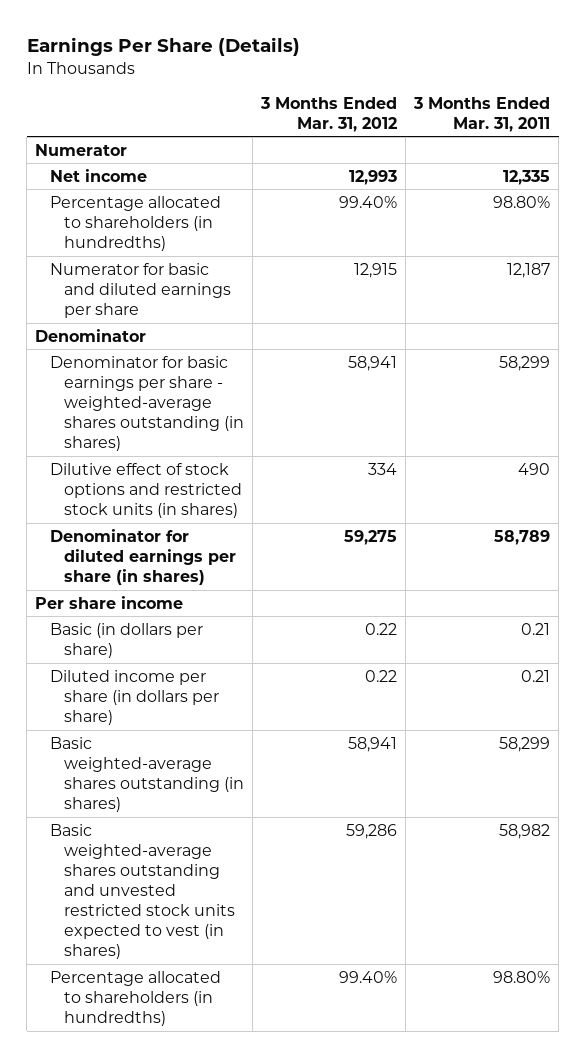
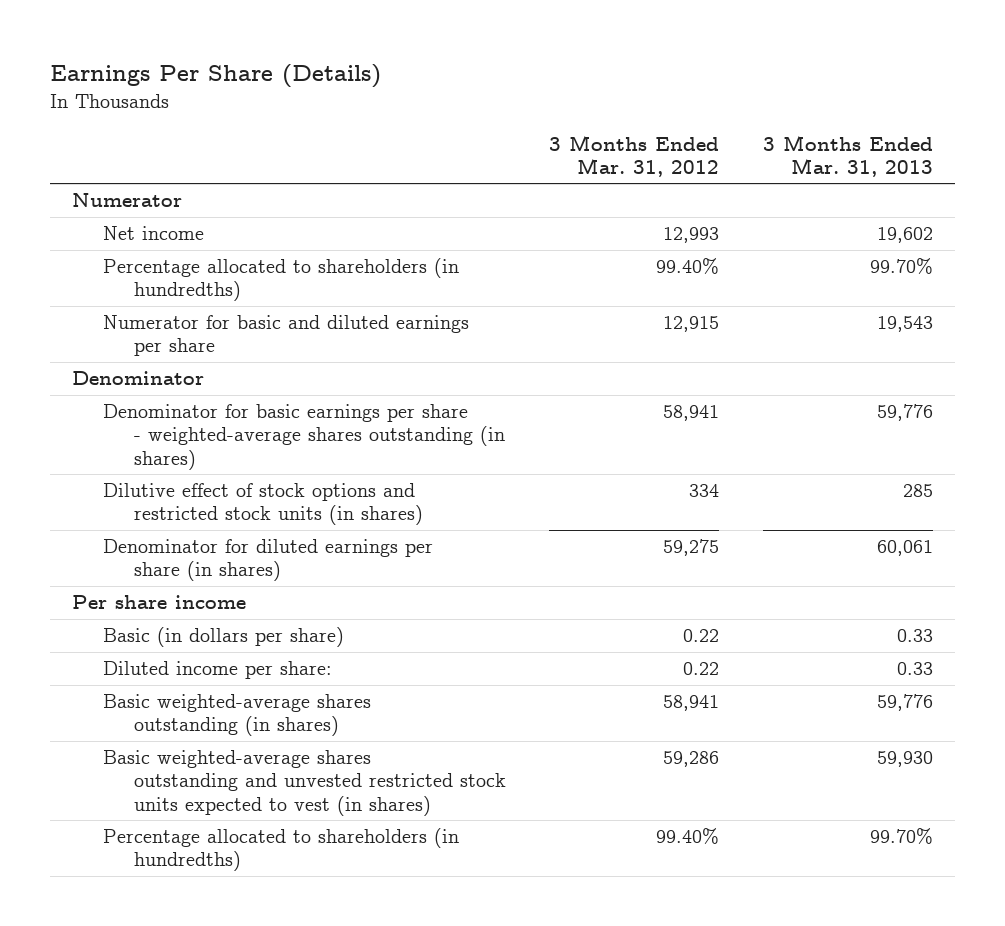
[413,96,551,132] 3 Months Ended Mar. 31, 2011 -> none
none -> [763,134,934,177] 3 Months Ended Mar. 31, 2013
[49,669,220,726] Diluted income per share (in dollars per share) -> [102,661,332,680] Diluted income per share:

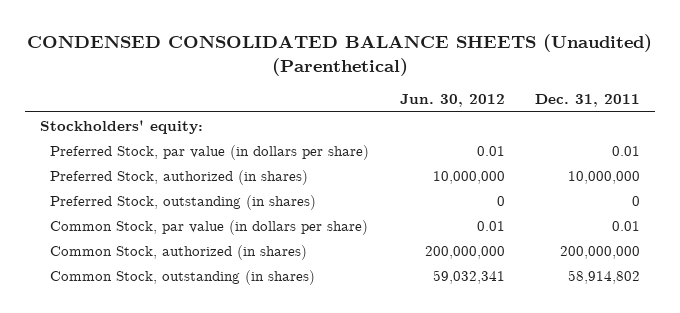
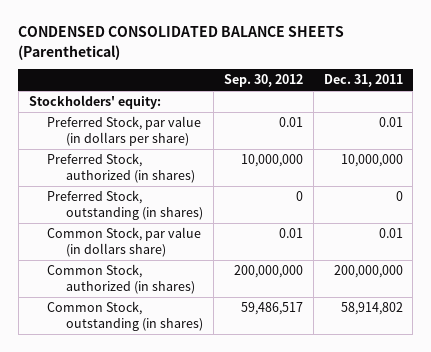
[26,34,652,76] CONDENSED CONSOLIDATED BALANCE SHEETS (Unaudited) (Parenthetical) -> [18,26,345,60] CONDENSED CONSOLIDATED BALANCE SHEETS (Parenthetical)
[399,94,505,108] Jun. 30, 2012 -> none
none -> [223,74,303,88] Sep. 30, 2012
[50,219,369,235] Common Stock, par value (in dollars per share) -> [47,227,202,257] Common Stock, par value (in dollars share)

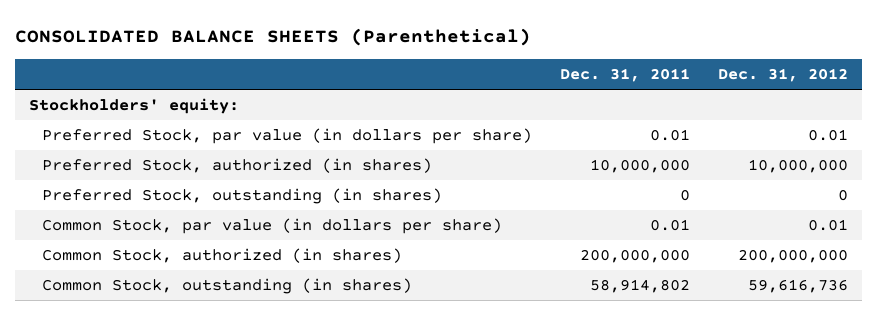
[18,26,345,60] CONDENSED CONSOLIDATED BALANCE SHEETS (Parenthetical) -> [15,27,532,46] CONSOLIDATED BALANCE SHEETS (Parenthetical)
[223,74,303,88] Sep. 30, 2012 -> none
none -> [717,68,848,83] Dec. 31, 2012
[47,227,202,257] Common Stock, par value (in dollars share) -> [42,218,503,235] Common Stock, par value (in dollars per share)

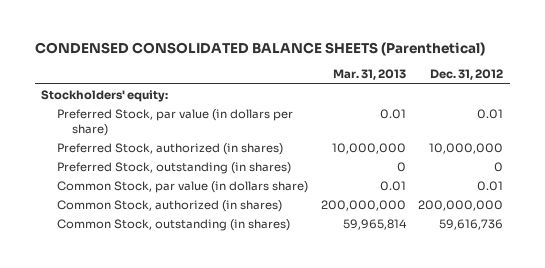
[15,27,532,46] CONSOLIDATED BALANCE SHEETS (Parenthetical) -> [35,41,486,56] CONDENSED CONSOLIDATED BALANCE SHEETS (Parenthetical)
[560,68,691,83] Dec. 31, 2011 -> none
none -> [332,69,406,81] Mar. 31, 2013
[42,218,503,235] Common Stock, par value (in dollars per share) -> [56,180,308,193] Common Stock, par value (in dollars share)

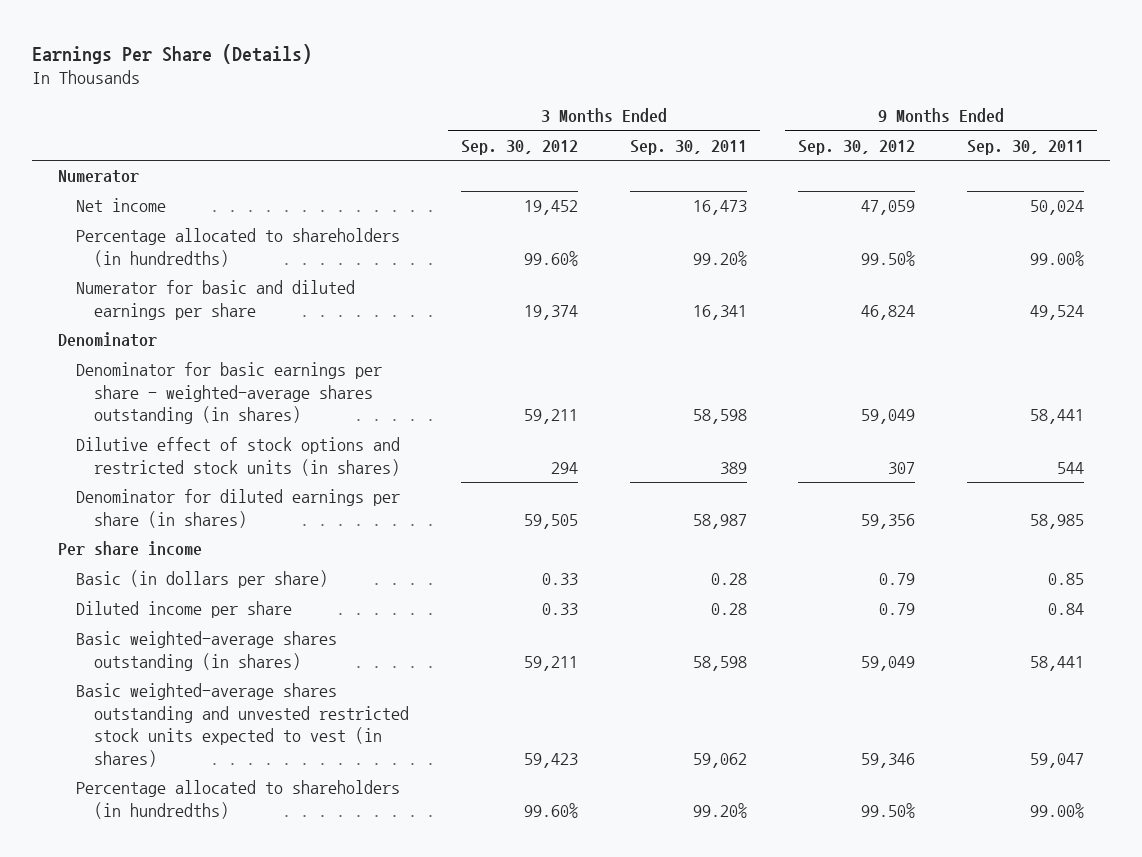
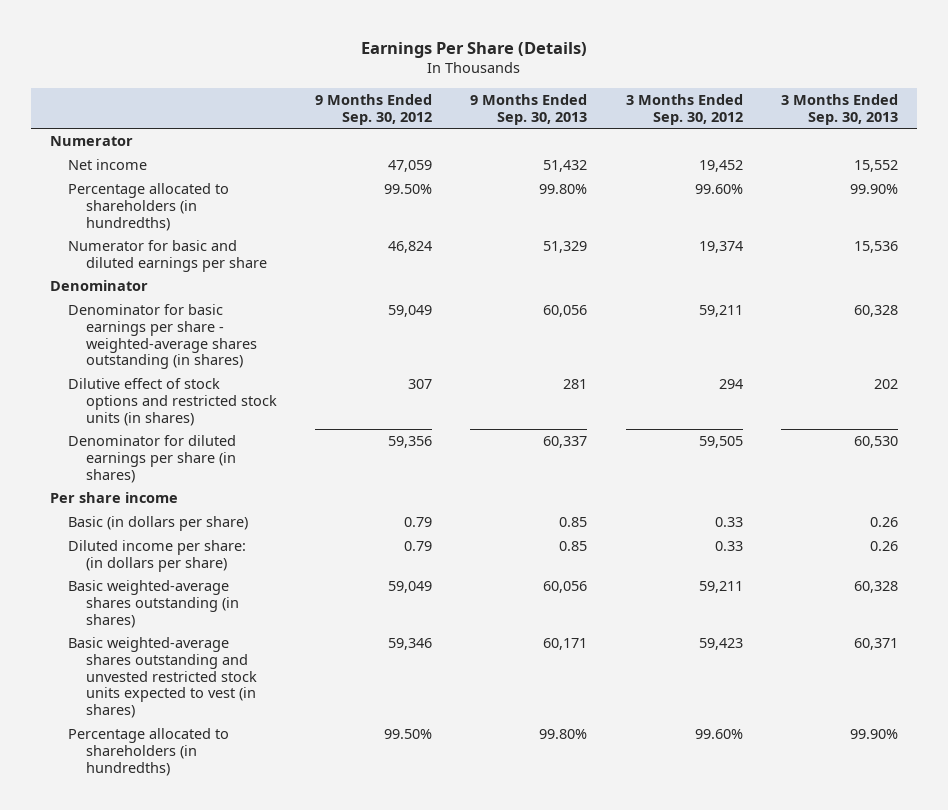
[629,139,747,155] Sep. 30, 2011 -> none
[966,139,1084,155] Sep. 30, 2011 -> none
none -> [470,93,588,125] 9 Months Ended Sep. 30, 2013
none -> [780,93,898,125] 3 Months Ended Sep. 30, 2013
[76,601,293,619] Diluted income per share -> [68,540,247,572] Diluted income per share: (in dollars per share)

